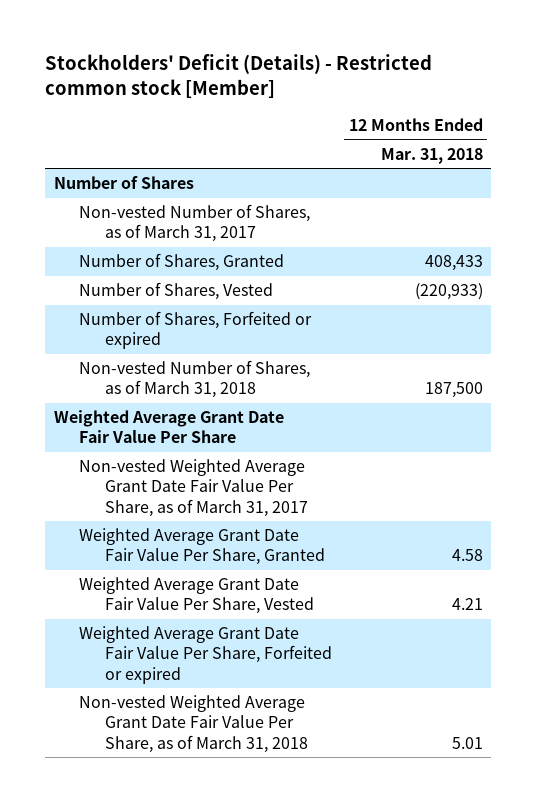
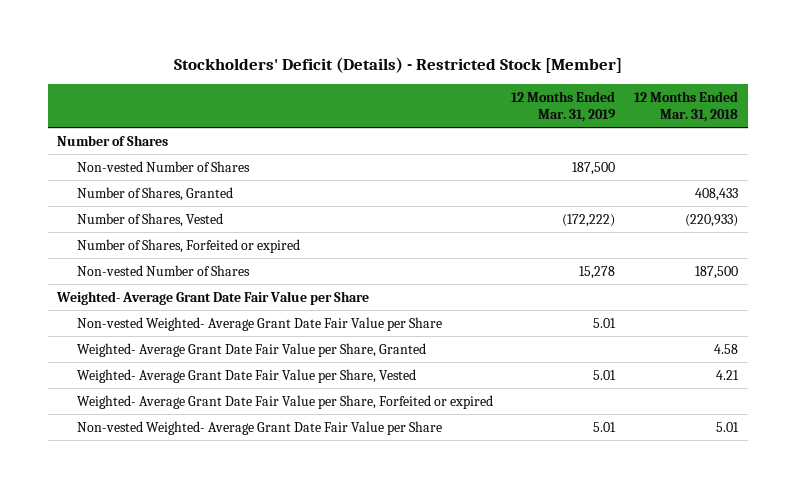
[45,54,433,99] Stockholders' Deficit (Details) - Restricted common stock [Member] -> [173,56,622,73] Stockholders' Deficit (Details) - Restricted Stock [Member]
none -> [511,90,617,123] 12 Months Ended Mar. 31, 2019
[79,204,311,243] Non-vested Number of Shares, as of March 31, 2017 -> [76,160,250,172] Non-vested Number of Shares
[79,360,311,399] Non-vested Number of Shares, as of March 31, 2018 -> [76,264,250,276] Non-vested Number of Shares
[53,410,284,444] Weighted Average Grant Date Fair Value Per Share -> [56,290,370,305] Weighted- Average Grant Date Fair Value per Share
[79,459,308,517] Non-vested Weighted Average Grant Date Fair Value Per Share, as of March 31, 2017 -> [76,316,442,331] Non-vested Weighted- Average Grant Date Fair Value per Share
[79,528,325,566] Weighted Average Grant Date Fair Value Per Share, Granted -> [76,342,426,357] Weighted- Average Grant Date Fair Value per Share, Granted
[79,577,314,615] Weighted Average Grant Date Fair Value Per Share, Vested -> [76,368,416,383] Weighted- Average Grant Date Fair Value per Share, Vested
[79,626,332,684] Weighted Average Grant Date Fair Value Per Share, Forfeited or expired -> [76,394,493,409] Weighted- Average Grant Date Fair Value per Share, Forfeited or expired
[79,695,308,753] Non-vested Weighted Average Grant Date Fair Value Per Share, as of March 31, 2018 -> [76,420,442,435] Non-vested Weighted- Average Grant Date Fair Value per Share

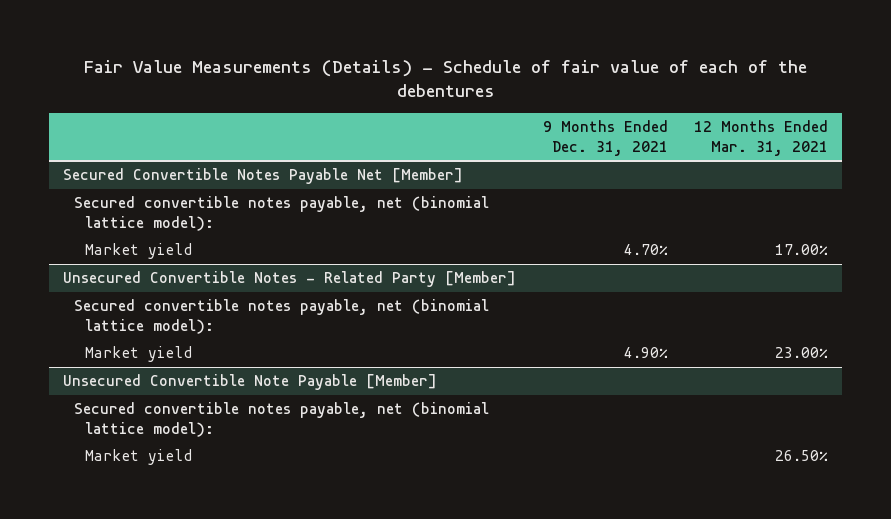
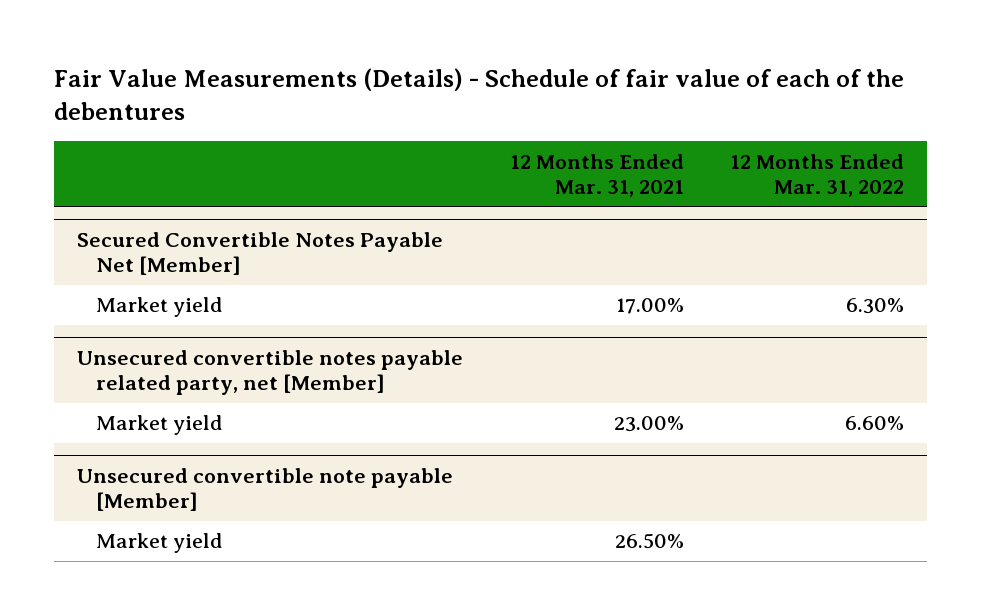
[542,120,668,156] 9 Months Ended Dec. 31, 2021 -> none
none -> [730,153,905,197] 12 Months Ended Mar. 31, 2022
[73,196,489,231] Secured convertible notes payable, net (binomial lattice model): -> none
[73,299,489,334] Secured convertible notes payable, net (binomial lattice model): -> none
[62,271,516,288] Unsecured Convertible Notes - Related Party [Member] -> [77,350,464,396] Unsecured convertible notes payable related party, net [Member]
[73,402,489,437] Secured convertible notes payable, net (binomial lattice model): -> none
[62,374,437,391] Unsecured Convertible Note Payable [Member] -> [77,468,454,512] Unsecured convertible note payable [Member]

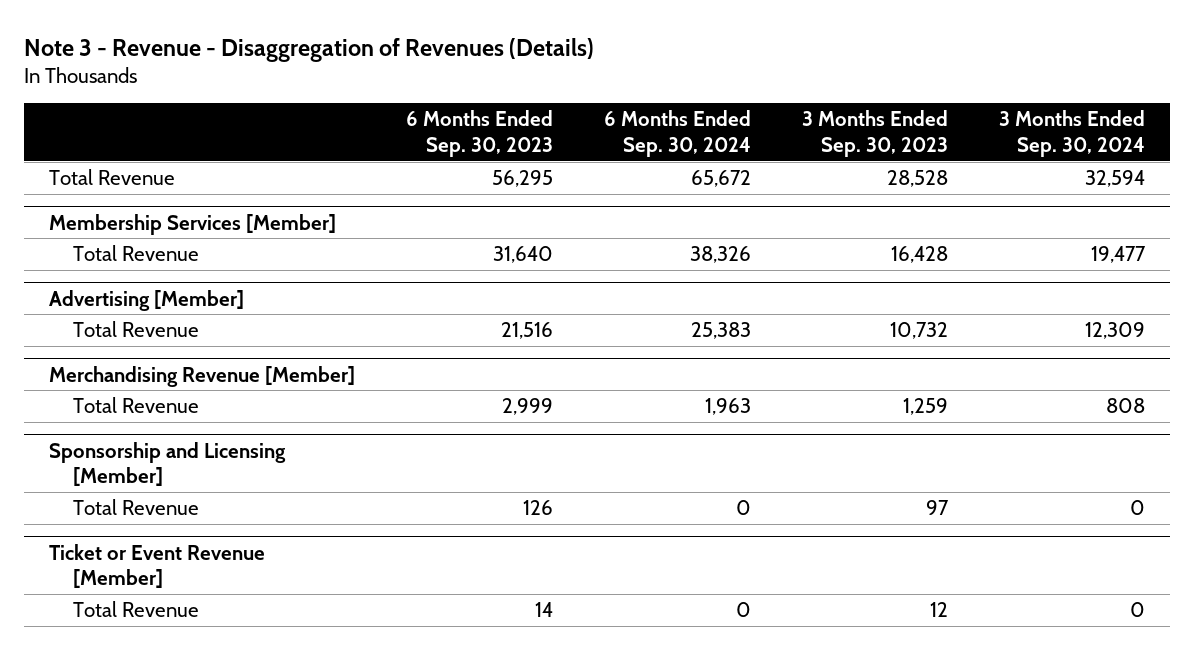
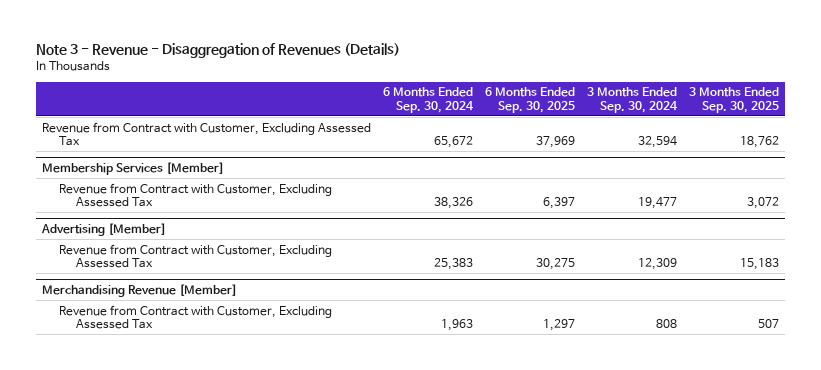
[406,110,554,158] 6 Months Ended Sep. 30, 2023 -> none
[801,110,948,158] 3 Months Ended Sep. 30, 2023 -> none
none -> [485,87,576,113] 6 Months Ended Sep. 30, 2025
none -> [688,87,779,113] 3 Months Ended Sep. 30, 2025
[49,168,176,185] Total Revenue -> [42,121,372,147] Revenue from Contract with Customer, Excluding Assessed Tax
[73,244,200,261] Total Revenue -> [59,182,333,208] Revenue from Contract with Customer, Excluding Assessed Tax
[73,320,200,337] Total Revenue -> [59,243,333,269] Revenue from Contract with Customer, Excluding Assessed Tax
[49,441,287,487] Sponsorship and Licensing [Member] -> none
[73,498,200,515] Total Revenue -> none
[49,543,266,589] Ticket or Event Revenue [Member] -> none
[73,600,200,617] Total Revenue -> none
[73,396,200,413] Total Revenue -> [59,304,333,330] Revenue from Contract with Customer, Excluding Assessed Tax

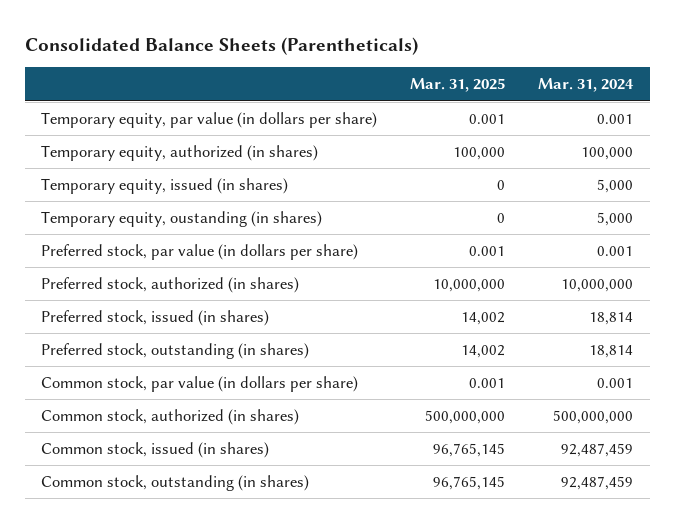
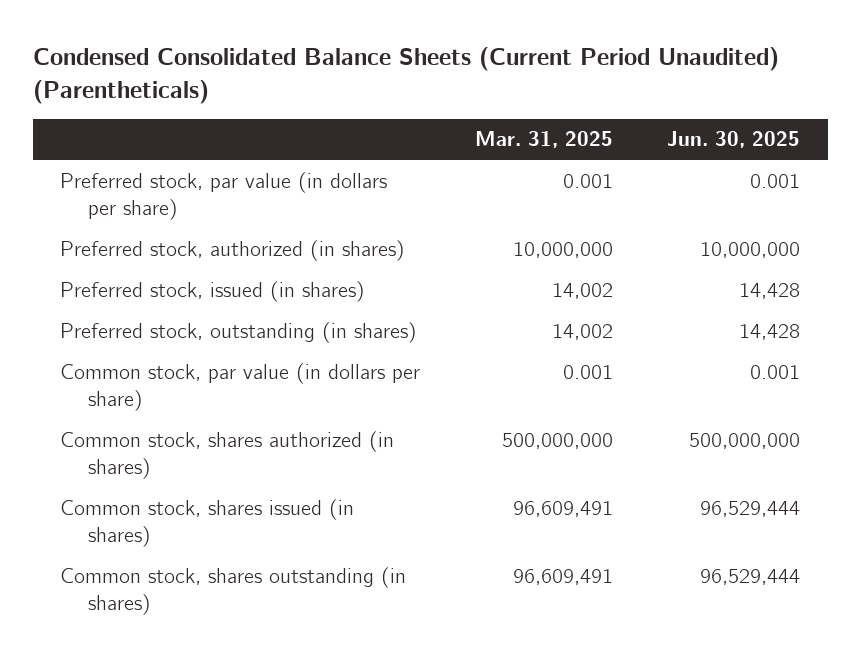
[24,36,418,55] Consolidated Balance Sheets (Parentheticals) -> [32,47,779,104] Condensed Consolidated Balance Sheets (Current Period Unaudited) (Parentheticals)
[538,78,635,93] Mar. 31, 2024 -> none
none -> [667,131,801,149] Jun. 30, 2025
[41,112,378,129] Temporary equity, par value (in dollars per share) -> none
[41,145,319,162] Temporary equity, authorized (in shares) -> none
[41,178,289,195] Temporary equity, issued (in shares) -> none
[41,211,323,228] Temporary equity, oustanding (in shares) -> none
[41,409,300,426] Common stock, authorized (in shares) -> [59,430,394,479] Common stock, shares authorized (in shares)
[41,442,270,459] Common stock, issued (in shares) -> [59,498,354,547] Common stock, shares issued (in shares)
[433,443,506,458] 96,765,145 -> [512,500,613,517] 96,609,491
[41,475,310,492] Common stock, outstanding (in shares) -> [59,566,406,615] Common stock, shares outstanding (in shares)
[433,476,506,491] 96,765,145 -> [512,568,613,585] 96,609,491

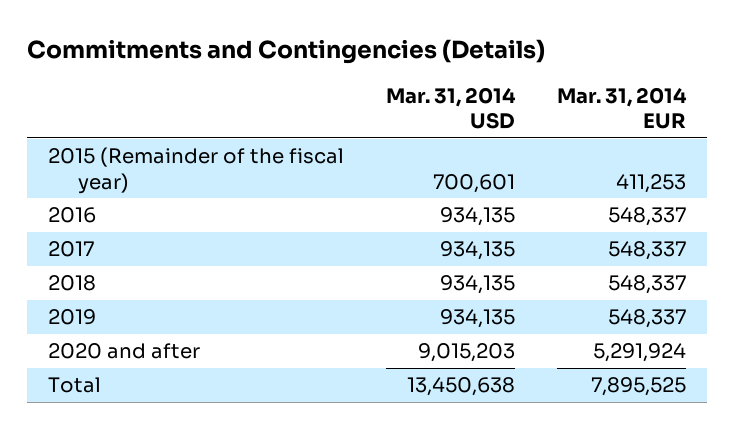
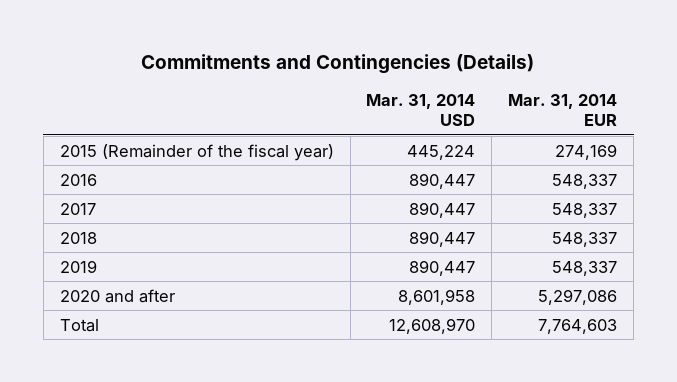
[433,173,516,193] 700,601 -> [407,144,476,160] 445,224
[616,173,687,193] 411,253 -> [555,143,618,160] 274,169
[440,207,516,227] 934,135 -> [409,172,476,189] 890,447
[440,241,516,261] 934,135 -> [409,201,476,218] 890,447
[440,275,516,295] 934,135 -> [409,230,476,247] 890,447
[440,309,516,329] 934,135 -> [409,259,476,276] 890,447
[418,343,516,363] 9,015,203 -> [398,288,476,305] 8,601,958
[593,343,687,363] 5,291,924 -> [538,288,618,305] 5,297,086
[407,377,516,397] 13,450,638 -> [389,317,476,334] 12,608,970
[591,377,687,397] 7,895,525 -> [538,318,618,334] 7,764,603

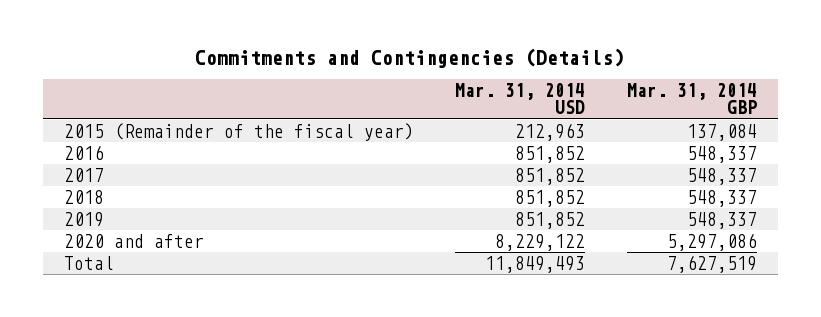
[508,94,618,127] Mar. 31, 2014 EUR -> none
none -> [627,83,758,115] Mar. 31, 2014 GBP
[407,144,476,160] 445,224 -> [515,122,586,141] 212,963
[409,172,476,189] 890,447 -> [515,145,586,163] 851,852
[409,201,476,218] 890,447 -> [515,167,586,185] 851,852
[409,230,476,247] 890,447 -> [515,189,586,207] 851,852
[409,259,476,276] 890,447 -> [515,211,586,229] 851,852
[398,288,476,305] 8,601,958 -> [495,233,586,251] 8,229,122
[389,317,476,334] 12,608,970 -> [485,255,586,273] 11,849,493

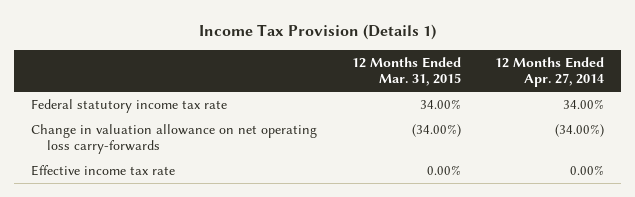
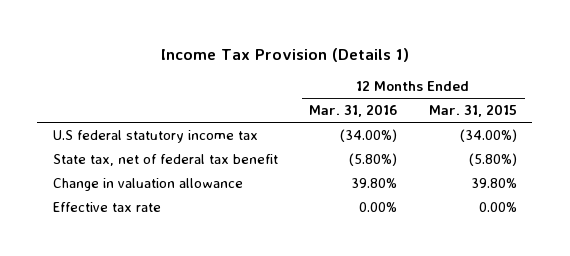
[494,56,604,88] 12 Months Ended Apr. 27, 2014 -> none
none -> [309,103,398,117] Mar. 31, 2016
[31,98,228,113] Federal statutory income tax rate -> [53,129,259,143] U.S federal statutory income tax
[419,98,461,109] 34.00% -> [459,128,517,142] (34.00%)
none -> [53,153,279,166] State tax, net of federal tax benefit
[31,123,318,155] Change in valuation allowance on net operating loss carry-forwards -> [53,177,244,191] Change in valuation allowance
[411,123,461,137] (34.00%) -> [470,177,517,188] 39.80%
[31,164,176,176] Effective income tax rate -> [53,201,162,212] Effective tax rate

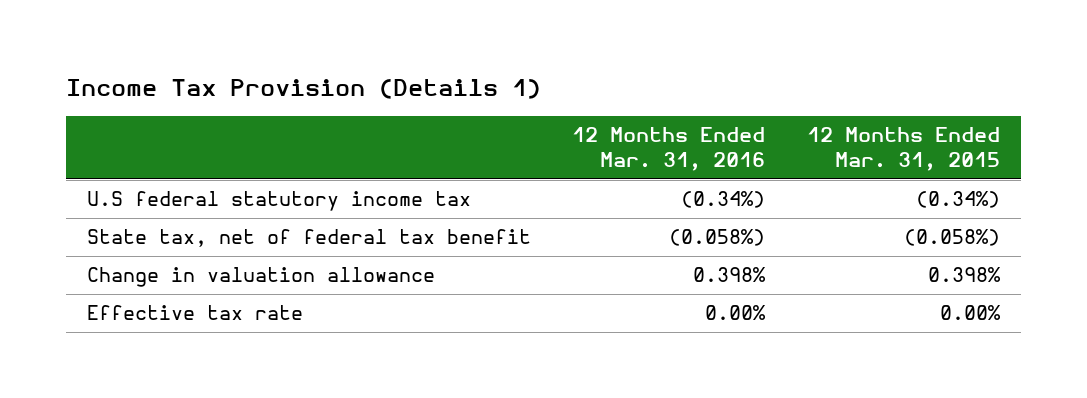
[340,128,398,142] (34.00%) -> [681,191,766,209] (0.34%)
[459,128,517,142] (34.00%) -> [916,191,1001,209] (0.34%)
[349,152,398,166] (5.80%) -> [669,229,766,247] (0.058%)
[468,152,517,166] (5.80%) -> [904,229,1001,247] (0.058%)
[351,177,398,188] 39.80% -> [693,267,767,283] 0.398%
[470,177,517,188] 39.80% -> [928,267,1002,283] 0.398%

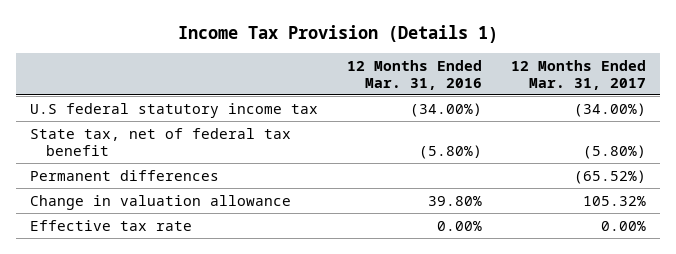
[807,127,1001,172] 12 Months Ended Mar. 31, 2015 -> none
none -> [510,59,646,90] 12 Months Ended Mar. 31, 2017
[681,191,766,209] (0.34%) -> [410,102,483,117] (34.00%)
[669,229,766,247] (0.058%) -> [419,144,483,159] (5.80%)
none -> [30,169,220,181] Permanent differences
[693,267,767,283] 0.398% -> [428,195,483,206] 39.80%

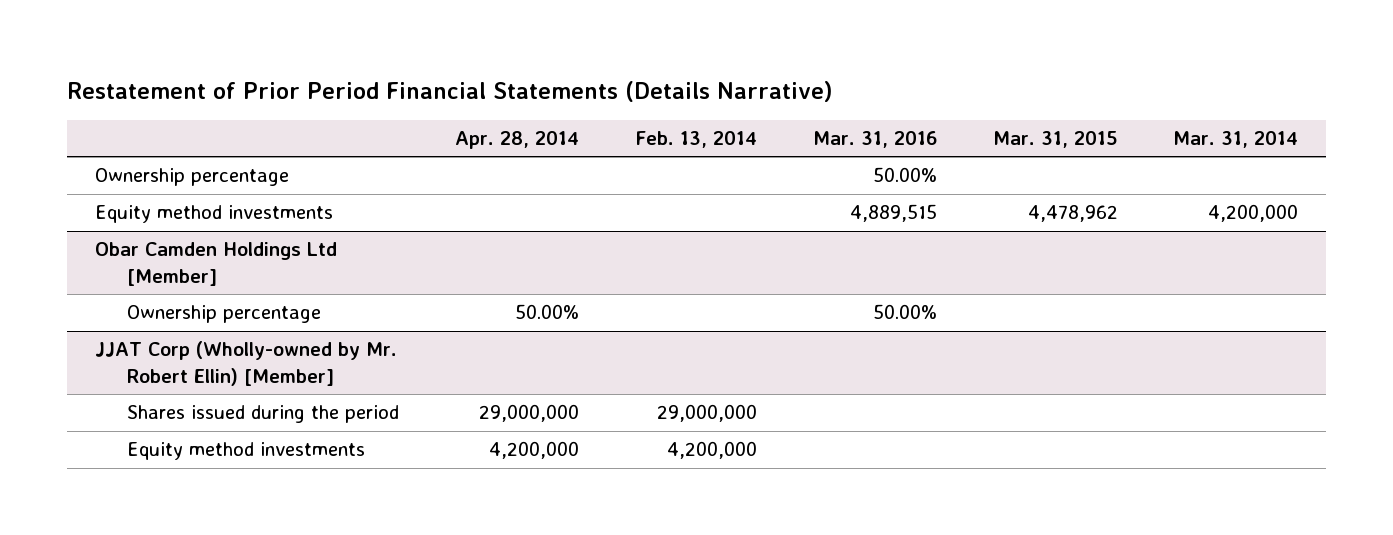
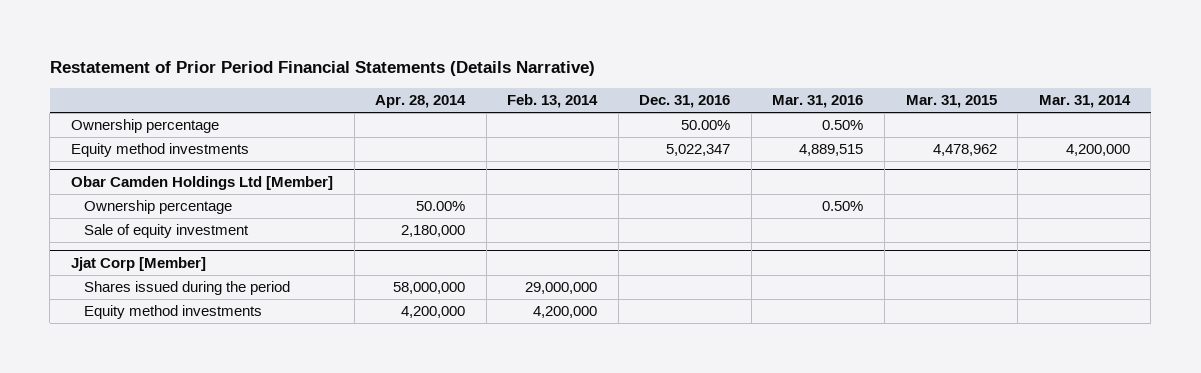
none -> [639,95,731,109] Dec. 31, 2016
[872,167,937,183] 50.00% -> [822,120,864,131] 0.50%
[872,304,937,320] 50.00% -> [822,201,864,212] 0.50%
none -> [84,224,250,239] Sale of equity investment
[94,341,397,386] JJAT Corp (Wholly-owned by Mr. Robert Ellin) [Member] -> [70,257,206,272] Jjat Corp [Member]
[479,404,580,423] 29,000,000 -> [393,282,466,295] 58,000,000

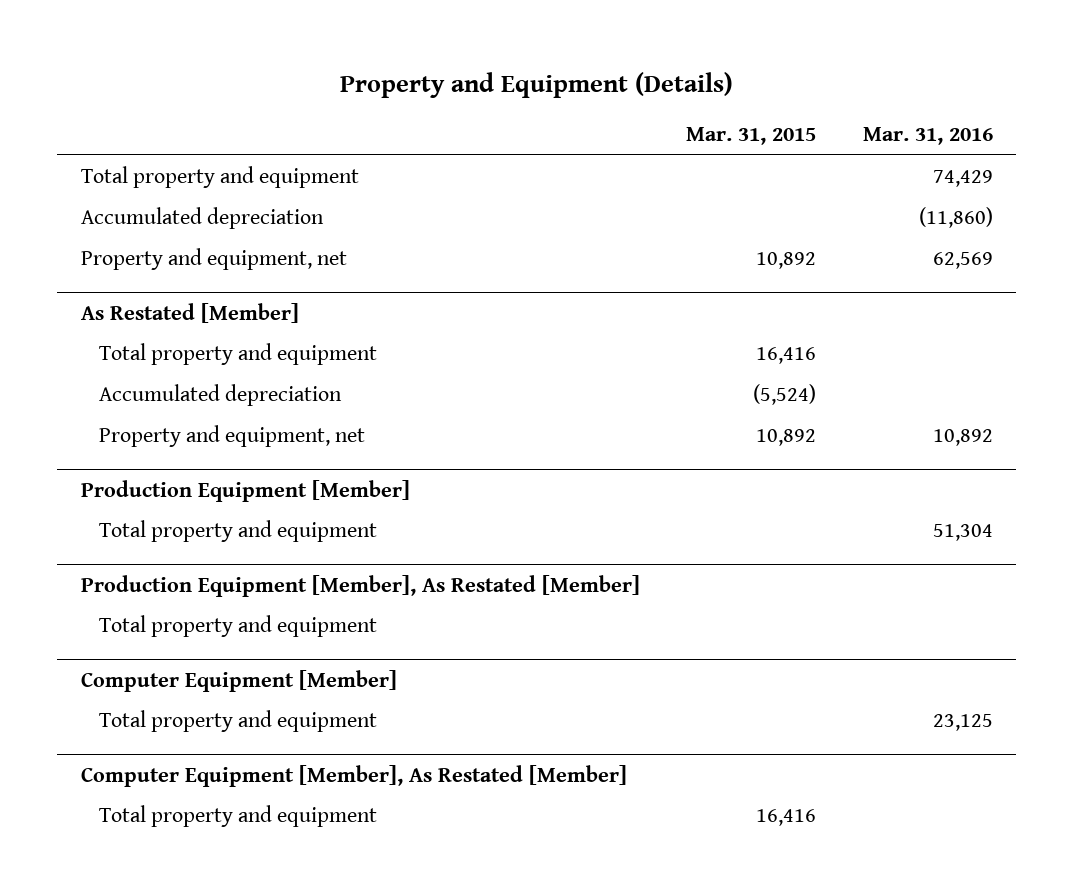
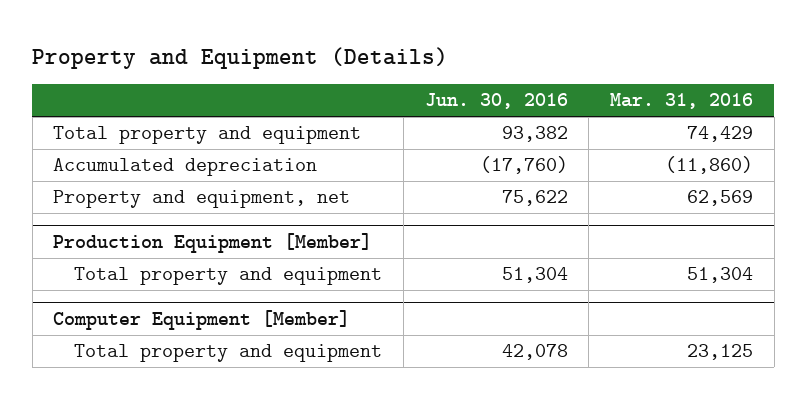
[686,127,817,146] Mar. 31, 2015 -> none
none -> [424,93,568,110] Jun. 30, 2016
[80,302,299,323] As Restated [Member] -> none
[99,343,378,366] Total property and equipment -> none
[99,384,343,407] Accumulated depreciation -> none
[99,425,366,448] Property and equipment, net -> none
[80,574,640,597] Production Equipment [Member], As Restated [Member] -> none
[99,615,378,638] Total property and equipment -> none
[80,764,627,787] Computer Equipment [Member], As Restated [Member] -> none
[99,805,378,828] Total property and equipment -> none

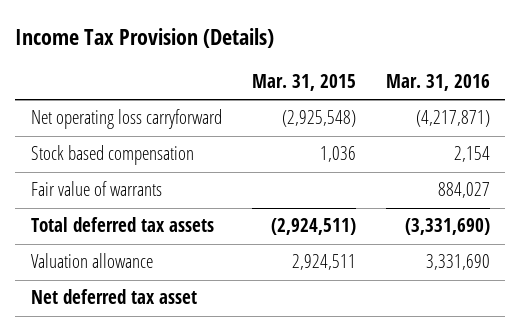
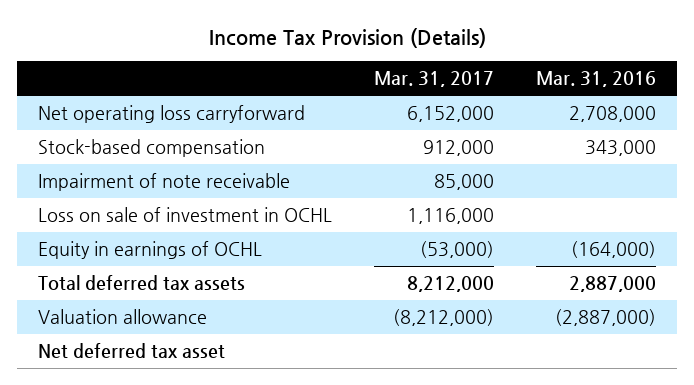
[251,73,356,91] Mar. 31, 2015 -> none
none -> [374,71,495,88] Mar. 31, 2017
[30,181,162,197] Fair value of warrants -> none
[415,110,490,128] (4,217,871) -> [568,105,656,122] 2,708,000
[30,145,194,166] Stock based compensation -> [38,138,266,157] Stock-based compensation
[453,146,490,163] 2,154 -> [584,139,656,156] 343,000
none -> [38,172,291,191] Impairment of note receivable
none -> [38,206,333,222] Loss on sale of investment in OCHL
none -> [38,240,263,259] Equity in earnings of OCHL
[404,218,490,236] (3,331,690) -> [568,275,656,292] 2,887,000
[425,254,490,271] 3,331,690 -> [554,308,656,326] (2,887,000)

